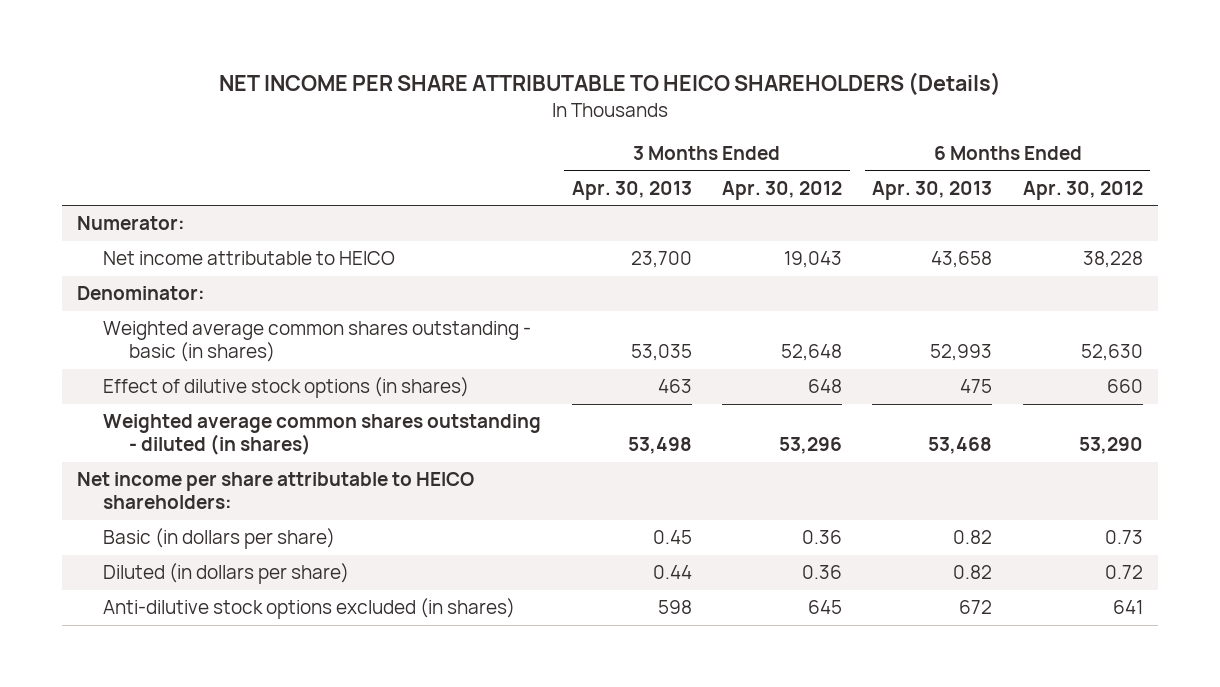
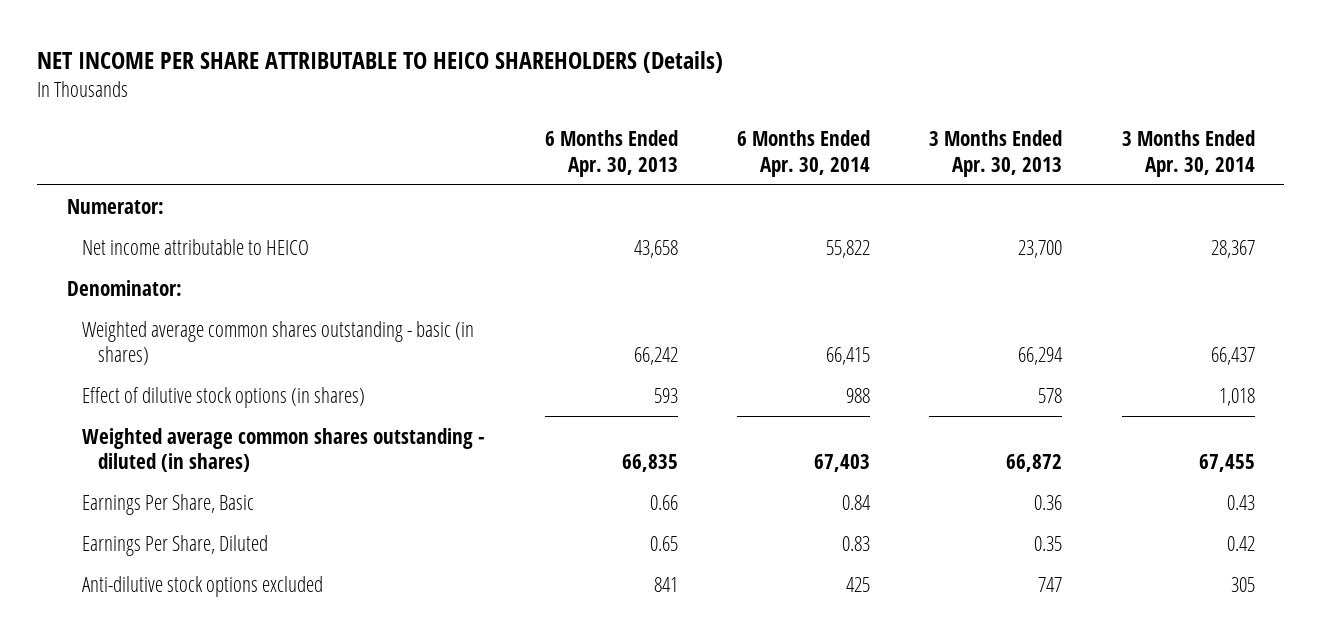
[721,180,842,200] Apr. 30, 2012 -> none
[1022,180,1143,200] Apr. 30, 2012 -> none
none -> [736,130,870,177] 6 Months Ended Apr. 30, 2014
none -> [1121,130,1255,177] 3 Months Ended Apr. 30, 2014
[76,472,474,509] Net income per share attributable to HEICO shareholders: -> none
[630,343,692,361] 53,035 -> [1018,347,1064,366] 66,294
[930,343,993,361] 52,993 -> [633,347,678,366] 66,242
[657,379,692,394] 463 -> [1038,387,1063,403] 578
[960,379,993,394] 475 -> [653,387,678,403] 593
[627,436,692,454] 53,498 -> [1006,454,1063,473] 66,872
[928,436,993,454] 53,468 -> [621,454,678,473] 66,835
[103,528,336,550] Basic (in dollars per share) -> [82,493,255,515] Earnings Per Share, Basic
[652,530,692,545] 0.45 -> [1034,494,1063,510] 0.36
[953,530,993,545] 0.82 -> [649,494,678,510] 0.66
[103,563,350,585] Diluted (in dollars per share) -> [82,534,269,556] Earnings Per Share, Diluted
[652,565,692,580] 0.44 -> [1034,535,1063,551] 0.35
[953,565,993,580] 0.82 -> [649,535,678,551] 0.65
[103,598,516,620] Anti-dilutive stock options excluded (in shares) -> [82,575,324,597] Anti-dilutive stock options excluded
[657,600,692,615] 598 -> [1038,576,1063,592] 747
[959,600,993,615] 672 -> [653,576,678,592] 841

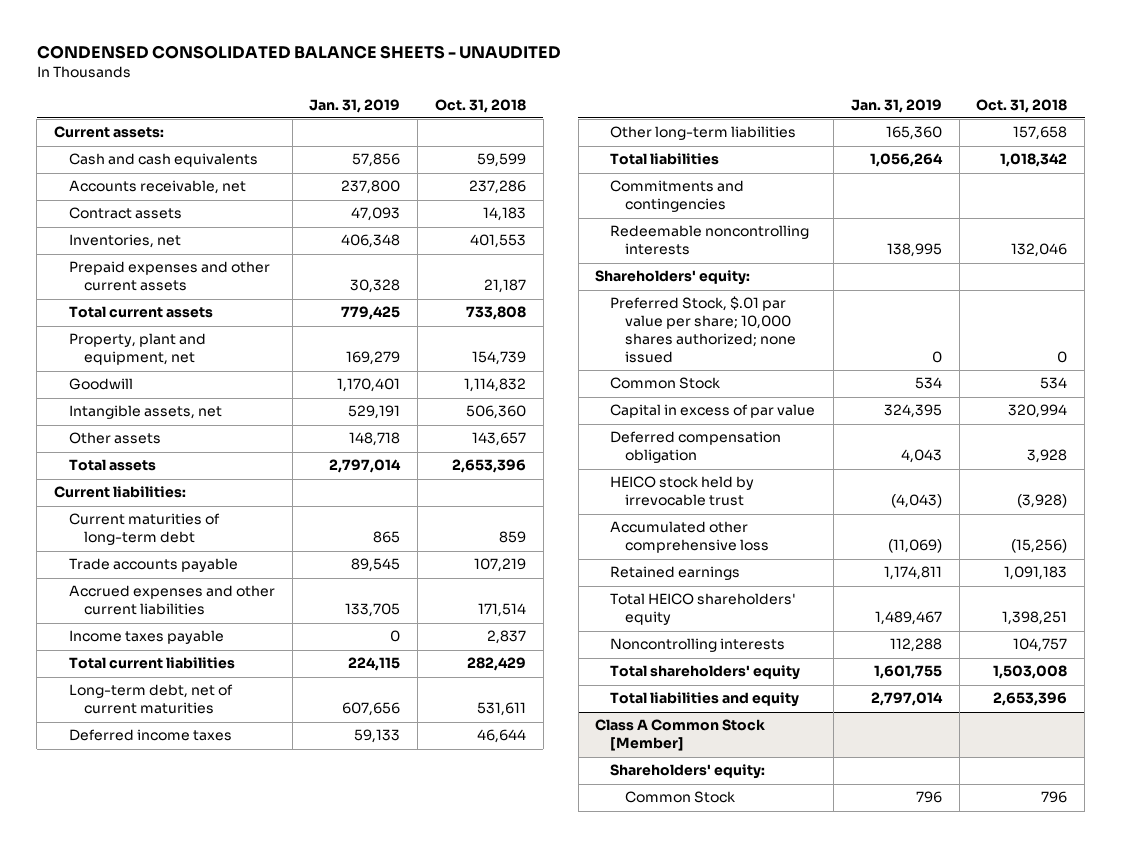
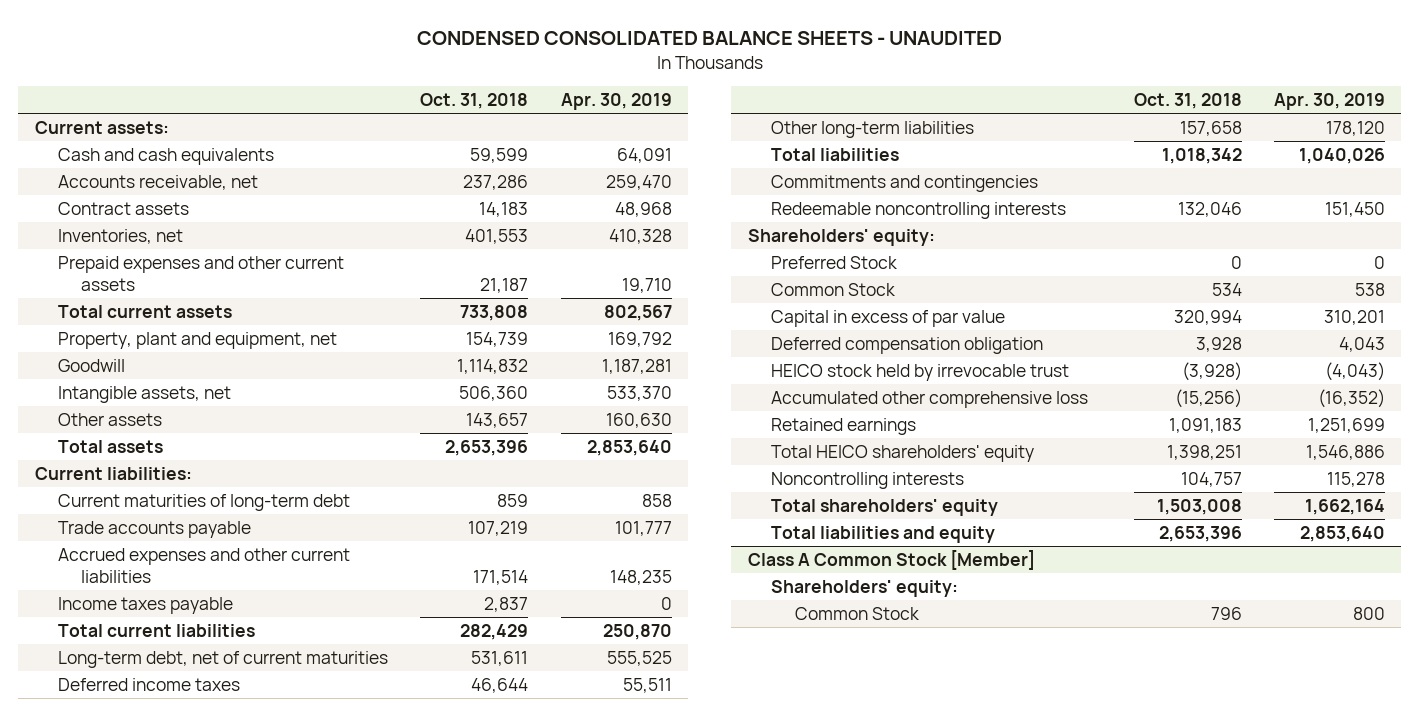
[309,98,401,113] Jan. 31, 2019 -> none
none -> [560,92,672,110] Apr. 30, 2019
[610,296,797,364] Preferred Stock, $.01 par value per share; 10,000 shares authorized; none issued -> [771,255,899,269] Preferred Stock

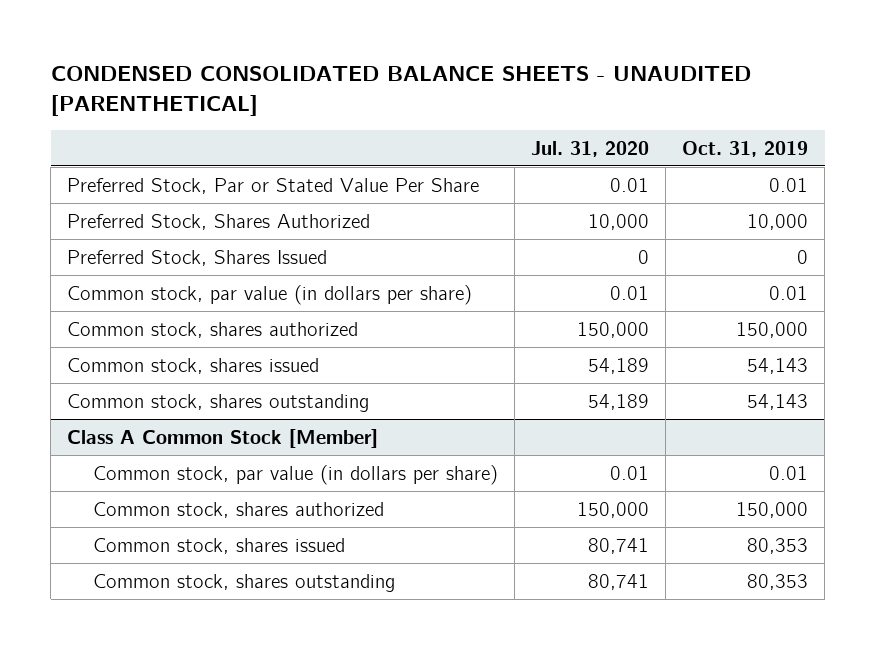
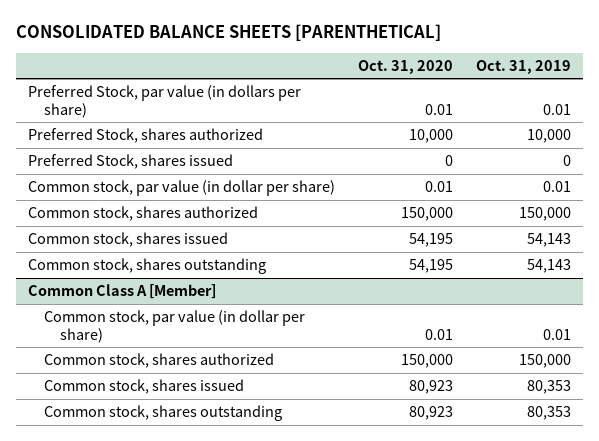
[50,65,751,116] CONDENSED CONSOLIDATED BALANCE SHEETS - UNAUDITED [PARENTHETICAL] -> [16,24,442,42] CONSOLIDATED BALANCE SHEETS [PARENTHETICAL]
[531,140,650,157] Jul. 31, 2020 -> none
none -> [357,59,453,74] Oct. 31, 2020
[67,177,480,194] Preferred Stock, Par or Stated Value Per Share -> [27,85,301,118] Preferred Stock, par value (in dollars per share)
[67,213,371,230] Preferred Stock, Shares Authorized -> [27,128,263,144] Preferred Stock, shares authorized
[67,249,328,266] Preferred Stock, Shares Issued -> [27,154,233,170] Preferred Stock, shares issued
[67,284,473,305] Common stock, par value (in dollars per share) -> [27,180,335,197] Common stock, par value (in dollar per share)
[67,428,379,448] Class A Common Stock [Member] -> [27,284,216,300] Common Class A [Member]
[92,464,498,485] Common stock, par value (in dollars per share) -> [43,310,305,343] Common stock, par value (in dollar per share)

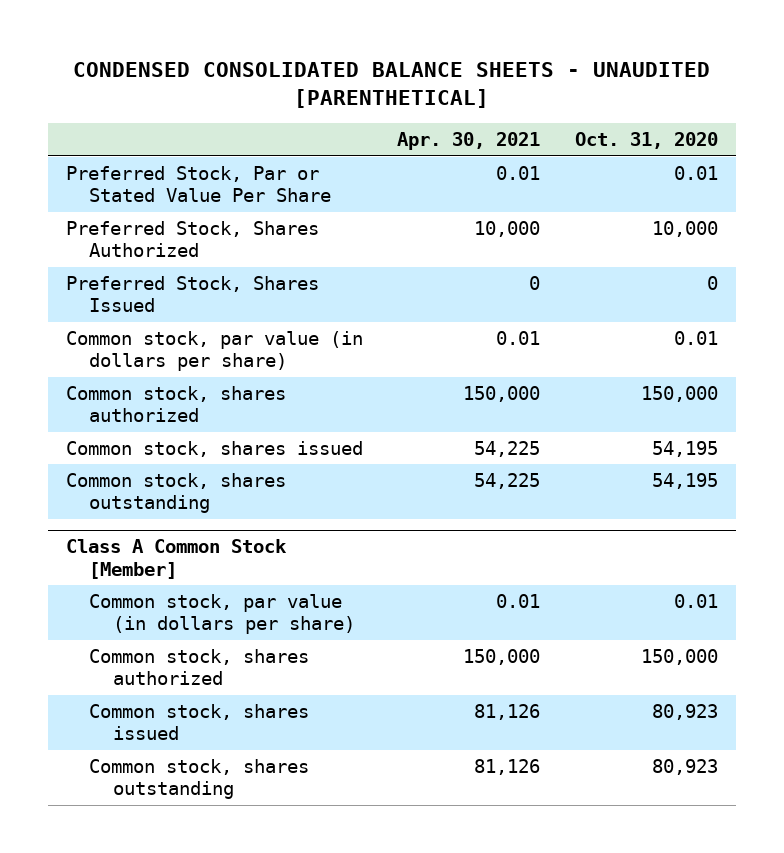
[16,24,442,42] CONSOLIDATED BALANCE SHEETS [PARENTHETICAL] -> [72,61,710,109] CONDENSED CONSOLIDATED BALANCE SHEETS - UNAUDITED [PARENTHETICAL]
[475,59,571,74] Oct. 31, 2019 -> none
none -> [397,132,541,151] Apr. 30, 2021
[27,85,301,118] Preferred Stock, par value (in dollars per share) -> [65,165,332,203] Preferred Stock, Par or Stated Value Per Share
[27,128,263,144] Preferred Stock, shares authorized -> [65,220,319,258] Preferred Stock, Shares Authorized
[27,154,233,170] Preferred Stock, shares issued -> [65,275,319,313] Preferred Stock, Shares Issued
[27,180,335,197] Common stock, par value (in dollar per share) -> [65,330,363,372] Common stock, par value (in dollars per share)
[27,284,216,300] Common Class A [Member] -> [65,539,287,579] Class A Common Stock [Member]
[43,310,305,343] Common stock, par value (in dollar per share) -> [89,593,355,635] Common stock, par value (in dollars per share)

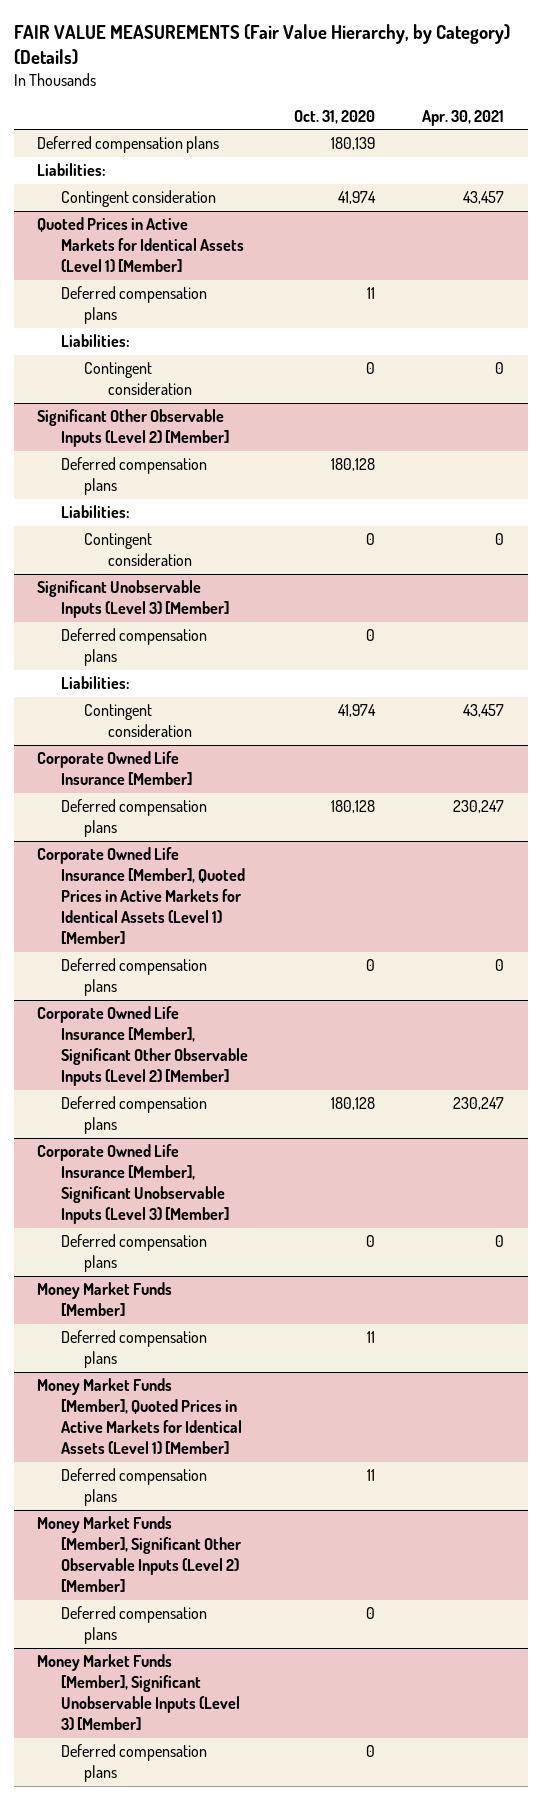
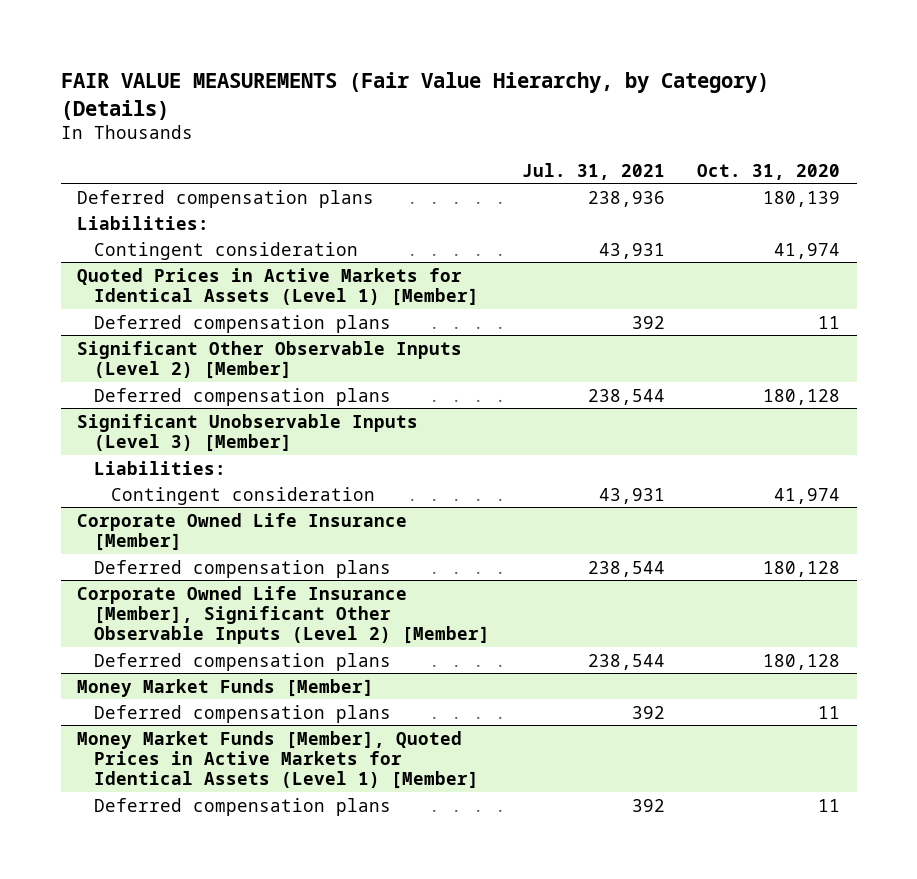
[422,109,505,126] Apr. 30, 2021 -> none
none -> [522,162,666,180] Jul. 31, 2021
[60,334,130,348] Liabilities: -> none
[84,362,192,396] Contingent consideration -> none
[60,505,130,519] Liabilities: -> none
[84,533,192,567] Contingent consideration -> none
[60,628,207,667] Deferred compensation plans -> none
[37,847,245,945] Corporate Owned Life Insurance [Member], Quoted Prices in Active Markets for Identical Assets (Level 1) [Member] -> none
[60,958,207,997] Deferred compensation plans -> none
[37,1144,229,1225] Corporate Owned Life Insurance [Member], Significant Unobservable Inputs (Level 3) [Member] -> none
[60,1234,207,1273] Deferred compensation plans -> none
[37,1516,241,1593] Money Market Funds [Member], Significant Other Observable Inputs (Level 2) [Member] -> none
[60,1606,207,1645] Deferred compensation plans -> none
[37,1654,240,1731] Money Market Funds [Member], Significant Unobservable Inputs (Level 3) [Member] -> none
[60,1744,207,1783] Deferred compensation plans -> none

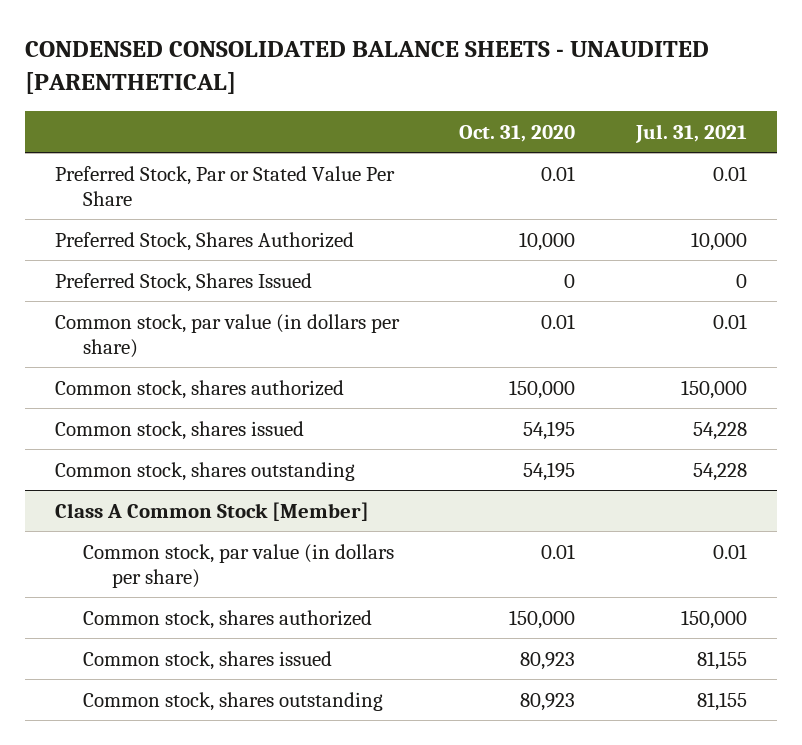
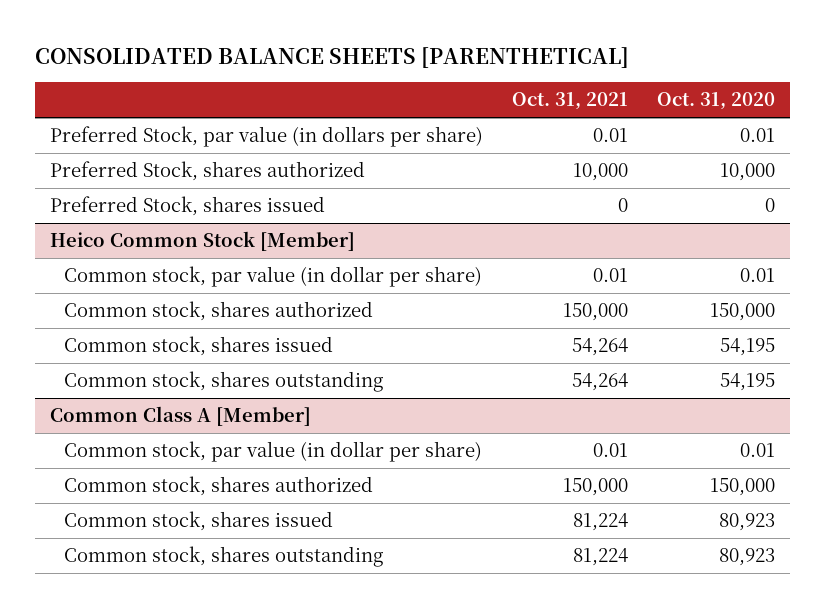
[24,41,709,95] CONDENSED CONSOLIDATED BALANCE SHEETS - UNAUDITED [PARENTHETICAL] -> [35,46,630,68] CONSOLIDATED BALANCE SHEETS [PARENTHETICAL]
[634,123,747,143] Jul. 31, 2021 -> none
none -> [512,92,629,111] Oct. 31, 2021
[54,165,395,207] Preferred Stock, Par or Stated Value Per Share -> [49,126,483,148] Preferred Stock, par value (in dollars per share)
[54,231,354,251] Preferred Stock, Shares Authorized -> [49,161,365,182] Preferred Stock, shares authorized
[54,272,312,292] Preferred Stock, Shares Issued -> [49,196,325,217] Preferred Stock, shares issued
none -> [49,231,355,252] Heico Common Stock [Member]
[54,313,400,359] Common stock, par value (in dollars per share) -> [63,266,482,288] Common stock, par value (in dollar per share)
[54,501,369,521] Class A Common Stock [Member] -> [49,406,311,427] Common Class A [Member]
[83,543,395,589] Common stock, par value (in dollars per share) -> [63,441,482,463] Common stock, par value (in dollar per share)

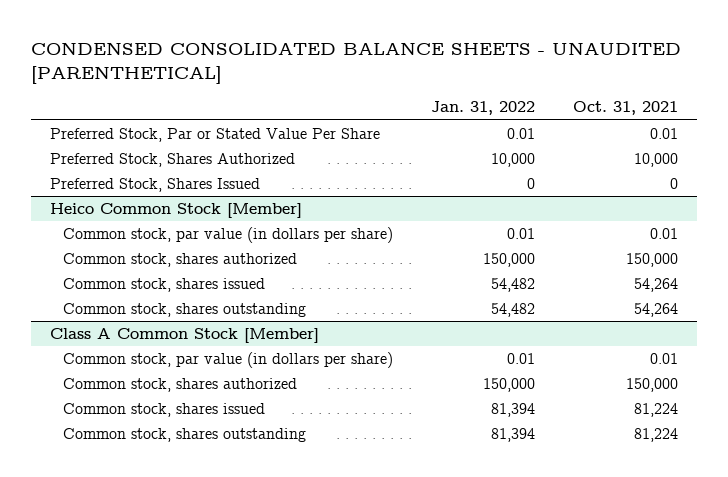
[35,46,630,68] CONSOLIDATED BALANCE SHEETS [PARENTHETICAL] -> [30,41,681,84] CONDENSED CONSOLIDATED BALANCE SHEETS - UNAUDITED [PARENTHETICAL]
[657,92,776,111] Oct. 31, 2020 -> none
none -> [430,101,535,116] Jan. 31, 2022
[49,126,483,148] Preferred Stock, par value (in dollars per share) -> [49,127,380,142] Preferred Stock, Par or Stated Value Per Share
[49,161,365,182] Preferred Stock, shares authorized -> [49,152,295,167] Preferred Stock, Shares Authorized
[49,196,325,217] Preferred Stock, shares issued -> [49,177,260,192] Preferred Stock, Shares Issued
[63,266,482,288] Common stock, par value (in dollar per share) -> [62,226,393,243] Common stock, par value (in dollars per share)
[49,406,311,427] Common Class A [Member] -> [49,327,319,343] Class A Common Stock [Member]
[63,441,482,463] Common stock, par value (in dollar per share) -> [62,351,393,368] Common stock, par value (in dollars per share)

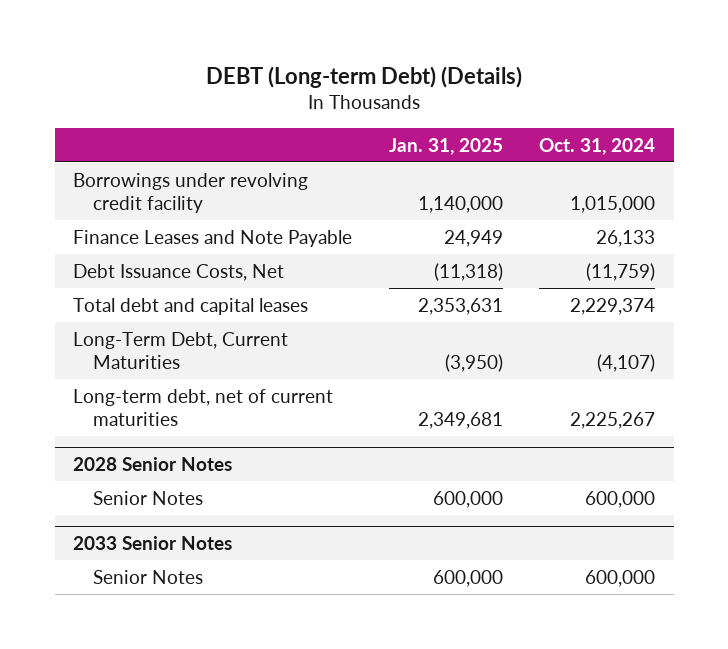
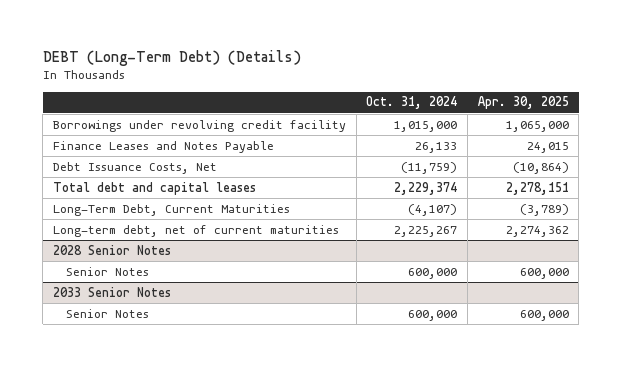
[206,65,523,88] DEBT (Long-term Debt) (Details) -> [42,50,301,67] DEBT (Long-Term Debt) (Details)
[388,137,503,155] Jan. 31, 2025 -> none
none -> [477,96,569,110] Apr. 30, 2025
[73,229,353,247] Finance Leases and Note Payable -> [52,140,274,153] Finance Leases and Notes Payable

